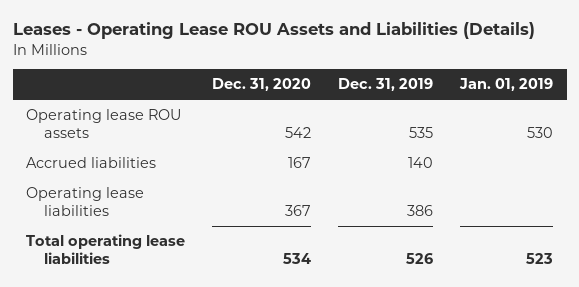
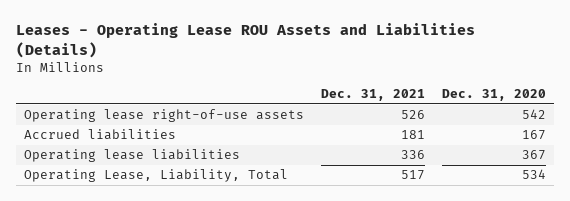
[338,78,434,92] Dec. 31, 2019 -> none
[459,78,554,92] Jan. 01, 2019 -> none
none -> [320,89,425,102] Dec. 31, 2021
[26,108,182,139] Operating lease ROU assets -> [24,109,305,123] Operating lease right-of-use assets
[26,233,186,265] Total operating lease liabilities -> [24,169,289,183] Operating Lease, Liability, Total

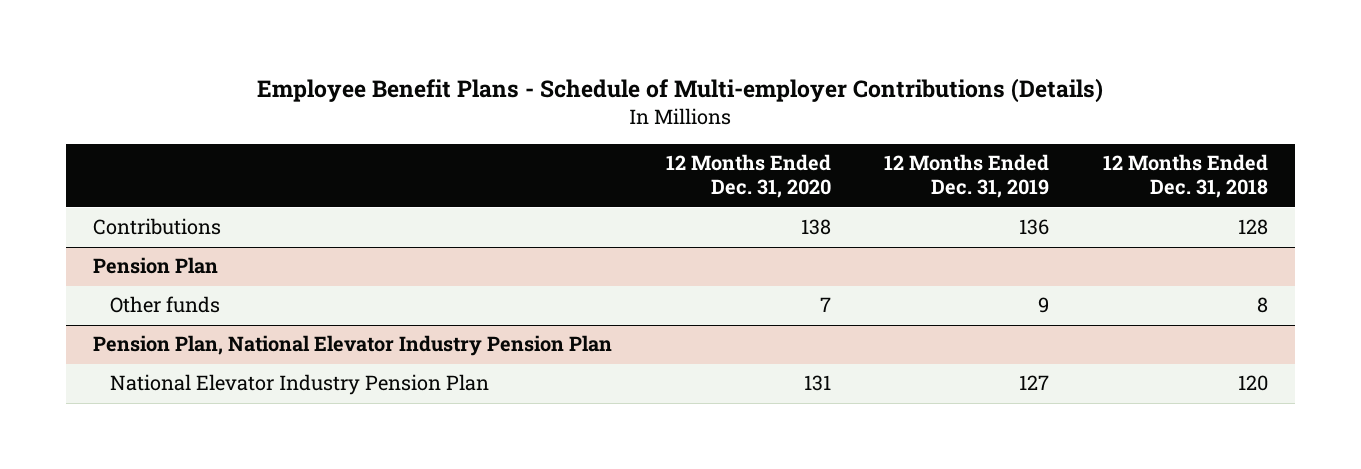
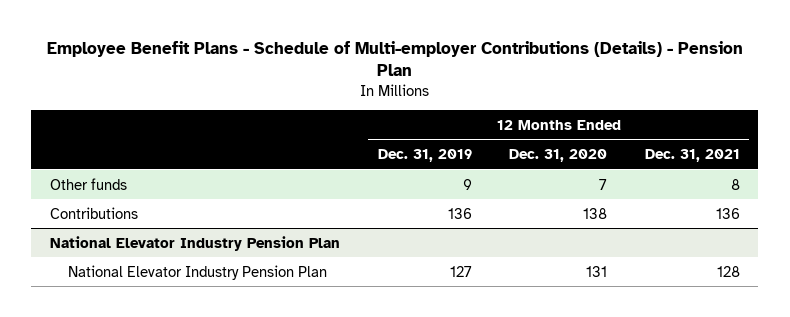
[257,77,1104,103] Employee Benefit Plans - Schedule of Multi-employer Contributions (Details) -> [46,40,743,77] Employee Benefit Plans - Schedule of Multi-employer Contributions (Details) - Pension Plan
[1103,154,1269,199] 12 Months Ended Dec. 31, 2018 -> none
none -> [644,149,740,163] Dec. 31, 2021
[92,257,218,275] Pension Plan -> none
[92,218,221,236] Contributions -> [49,206,138,219] Contributions
[92,335,612,357] Pension Plan, National Elevator Industry Pension Plan -> [49,235,340,251] National Elevator Industry Pension Plan

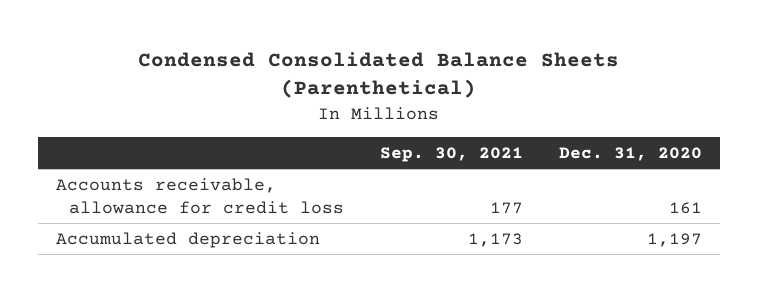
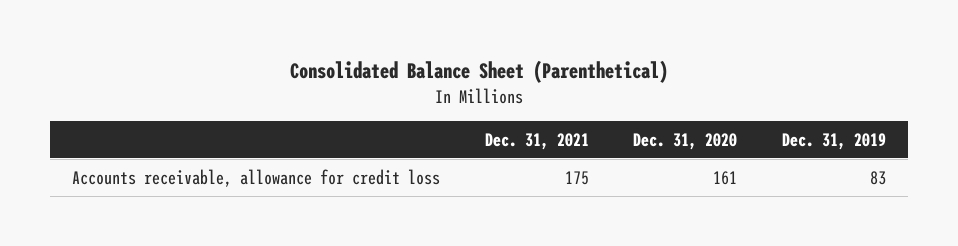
[137,52,619,99] Condensed Consolidated Balance Sheets (Parenthetical) -> [290,60,669,84] Consolidated Balance Sheet (Parenthetical)
[379,146,523,162] Sep. 30, 2021 -> none
none -> [484,132,589,150] Dec. 31, 2021
none -> [781,132,886,150] Dec. 31, 2019
[55,231,320,248] Accumulated depreciation -> none

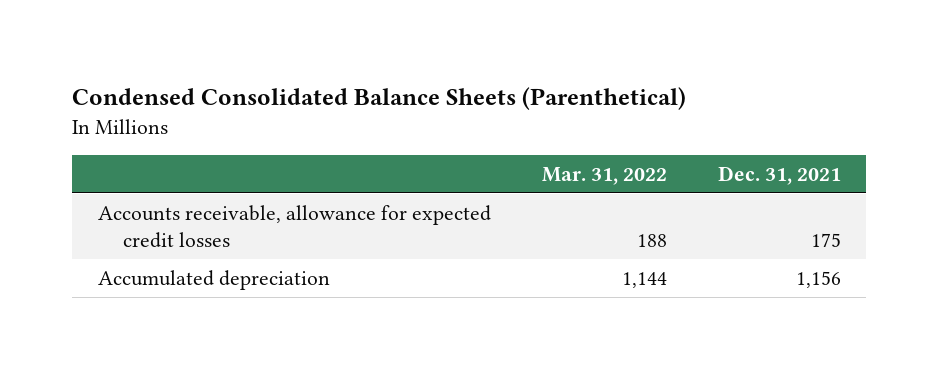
[290,60,669,84] Consolidated Balance Sheet (Parenthetical) -> [72,87,687,111] Condensed Consolidated Balance Sheets (Parenthetical)
[633,132,738,150] Dec. 31, 2020 -> none
[781,132,886,150] Dec. 31, 2019 -> none
none -> [541,167,667,186] Mar. 31, 2022
[72,168,441,187] Accounts receivable, allowance for credit loss -> [97,204,491,248] Accounts receivable, allowance for expected credit losses
none -> [97,269,330,290] Accumulated depreciation

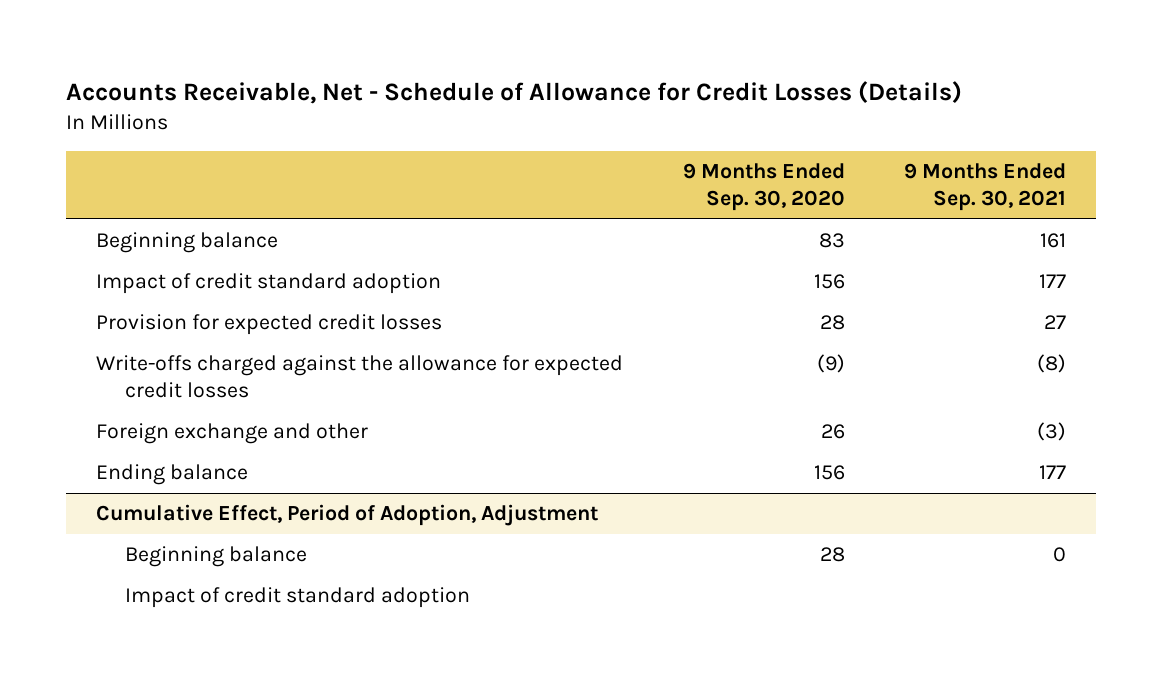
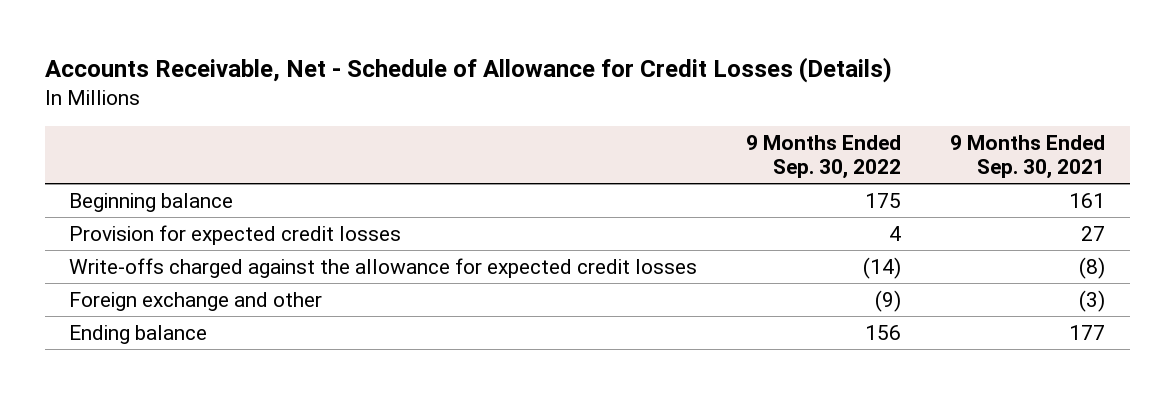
[682,163,845,212] 9 Months Ended Sep. 30, 2020 -> none
none -> [746,135,902,180] 9 Months Ended Sep. 30, 2022
[96,273,442,295] Impact of credit standard adoption -> none
[96,504,599,527] Cumulative Effect, Period of Adoption, Adjustment -> none
[125,546,308,568] Beginning balance -> none
[125,587,471,609] Impact of credit standard adoption -> none

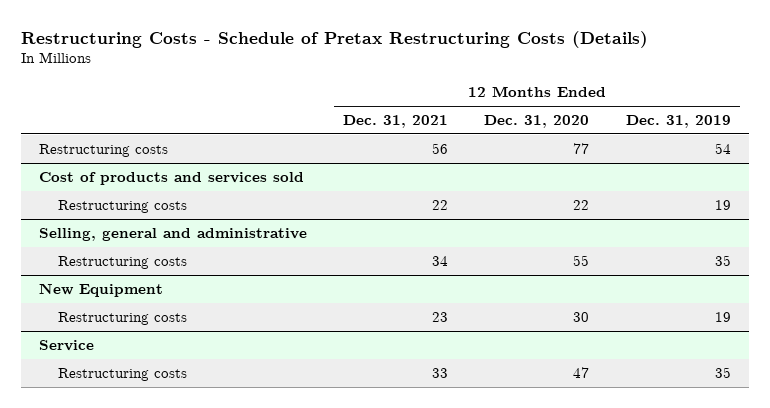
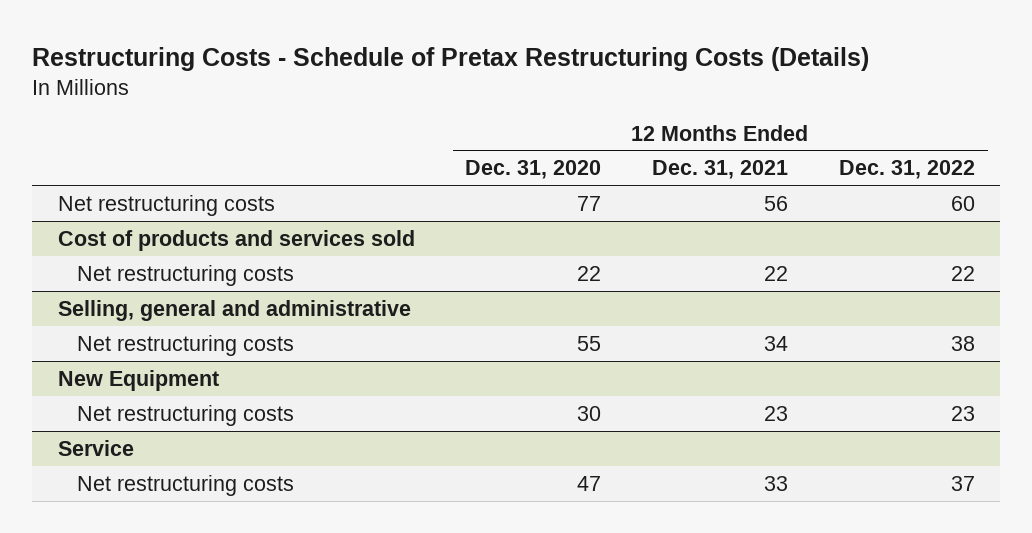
[625,115,731,129] Dec. 31, 2019 -> none
none -> [838,160,975,180] Dec. 31, 2022
[38,143,168,157] Restructuring costs -> [57,194,275,216] Net restructuring costs
[58,199,188,213] Restructuring costs -> [76,264,294,286] Net restructuring costs
[58,255,188,269] Restructuring costs -> [76,334,294,356] Net restructuring costs
[58,311,188,325] Restructuring costs -> [76,404,294,426] Net restructuring costs
[58,367,188,381] Restructuring costs -> [76,474,294,496] Net restructuring costs

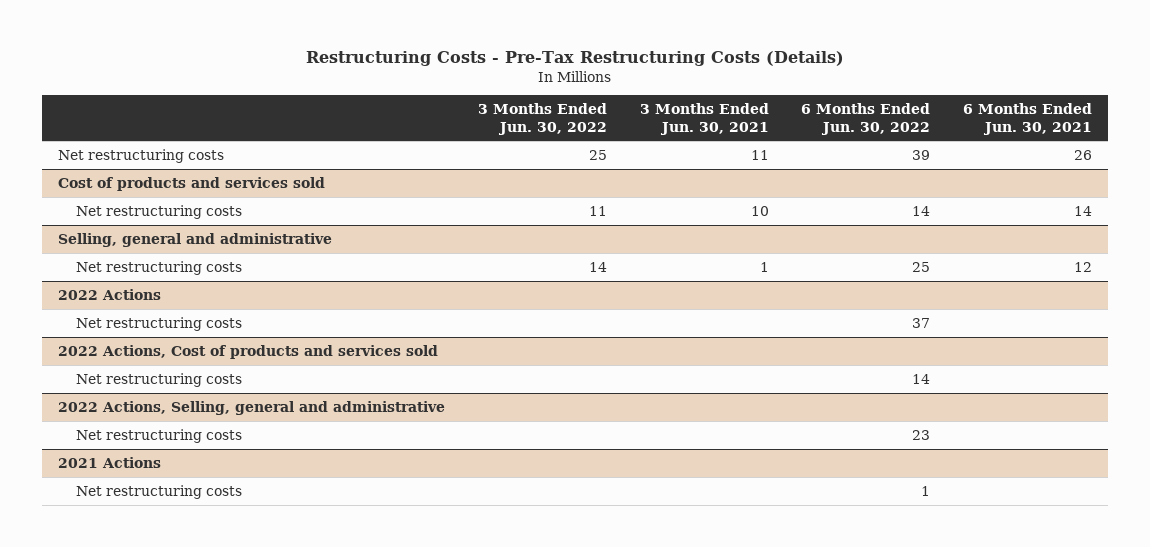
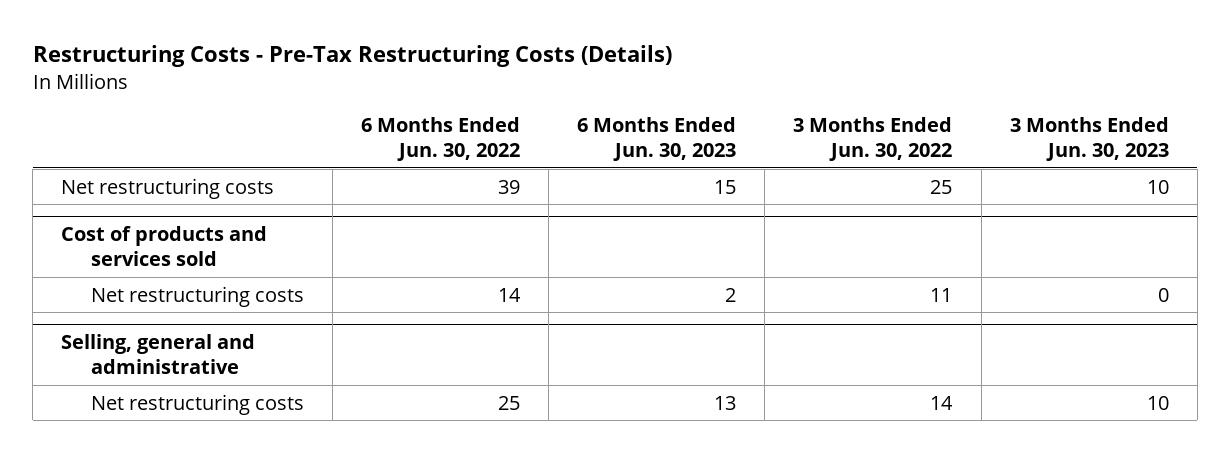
[639,103,769,135] 3 Months Ended Jun. 30, 2021 -> none
[962,103,1092,135] 6 Months Ended Jun. 30, 2021 -> none
none -> [577,117,737,162] 6 Months Ended Jun. 30, 2023
none -> [1009,117,1169,162] 3 Months Ended Jun. 30, 2023
[58,288,162,300] 2022 Actions -> none
[75,316,242,331] Net restructuring costs -> none
[58,344,439,359] 2022 Actions, Cost of products and services sold -> none
[75,372,242,387] Net restructuring costs -> none
[58,400,446,415] 2022 Actions, Selling, general and administrative -> none
[75,428,242,443] Net restructuring costs -> none
[58,456,162,468] 2021 Actions -> none
[75,484,242,499] Net restructuring costs -> none

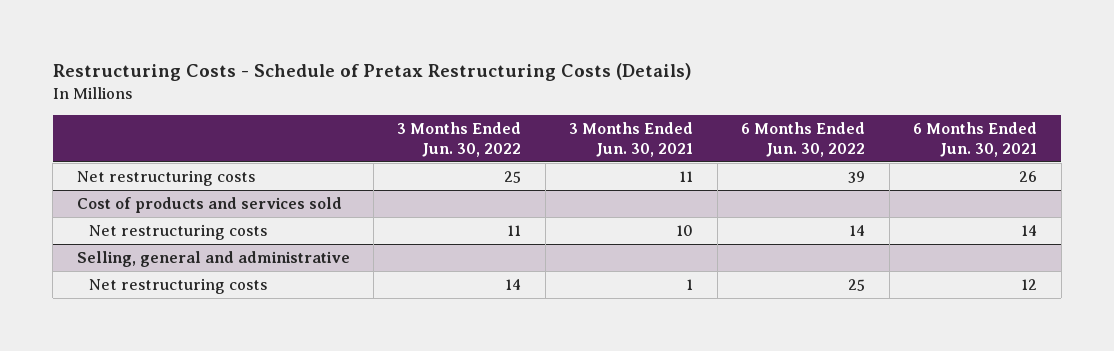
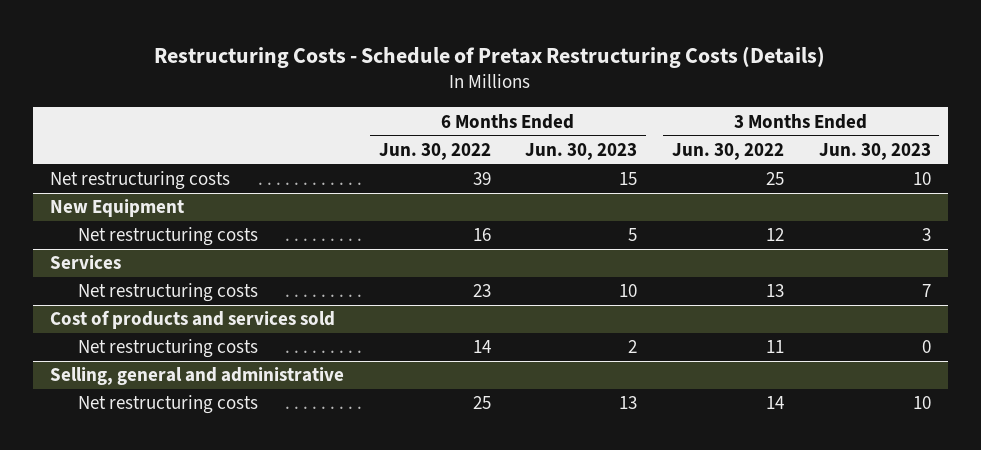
[569,121,694,157] 3 Months Ended Jun. 30, 2021 -> none
[913,121,1038,157] 6 Months Ended Jun. 30, 2021 -> none
none -> [525,142,638,160] Jun. 30, 2023
none -> [818,142,931,160] Jun. 30, 2023
none -> [50,199,185,218] New Equipment
none -> [77,227,258,247] Net restructuring costs
none -> [50,255,122,270] Services
none -> [77,283,258,303] Net restructuring costs

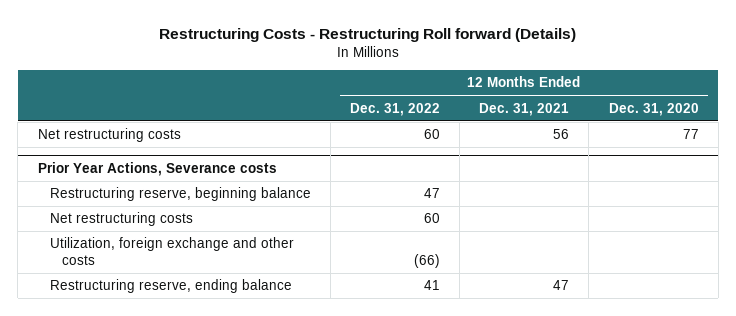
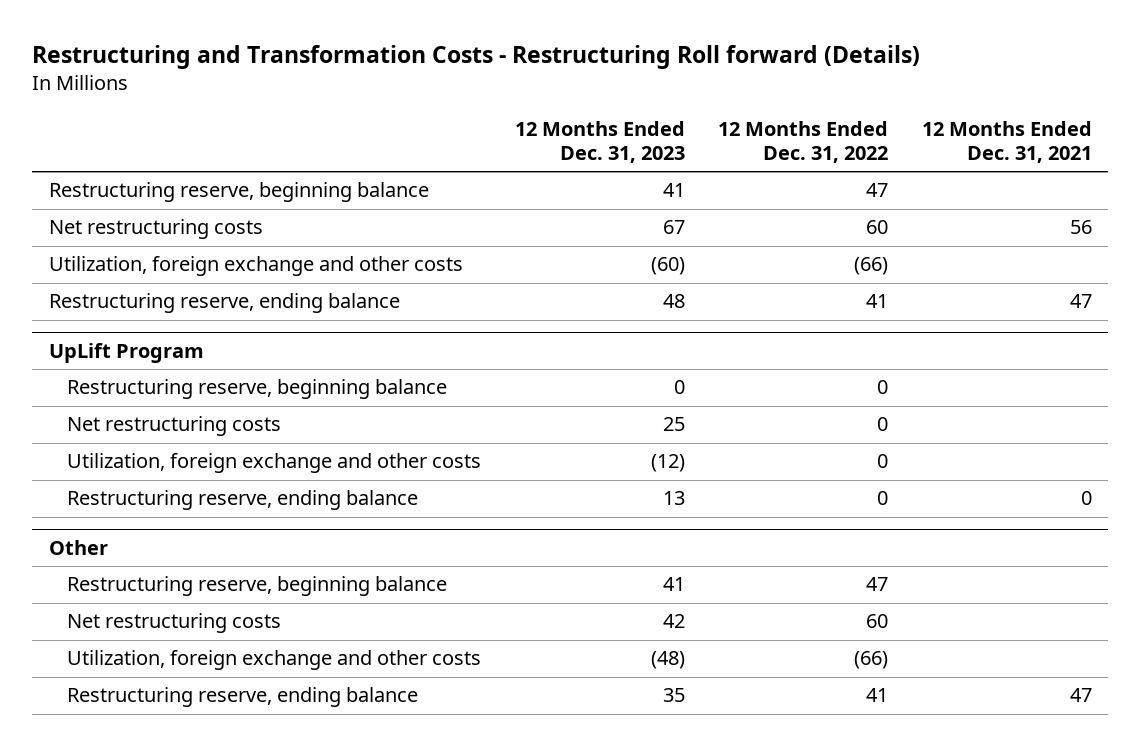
[159,27,577,42] Restructuring Costs - Restructuring Roll forward (Details) -> [32,45,921,70] Restructuring and Transformation Costs - Restructuring Roll forward (Details)
[608,102,699,116] Dec. 31, 2020 -> none
none -> [514,120,685,164] 12 Months Ended Dec. 31, 2023
none -> [49,182,430,203] Restructuring reserve, beginning balance
[37,161,277,176] Prior Year Actions, Severance costs -> none
none -> [49,256,464,277] Utilization, foreign exchange and other costs
none -> [49,293,401,314] Restructuring reserve, ending balance
none -> [49,342,205,363] UpLift Program
none -> [67,379,448,400] Restructuring reserve, beginning balance
none -> [67,416,282,437] Net restructuring costs
none -> [67,453,482,474] Utilization, foreign exchange and other costs
none -> [67,490,419,511] Restructuring reserve, ending balance
none -> [49,539,109,555] Other

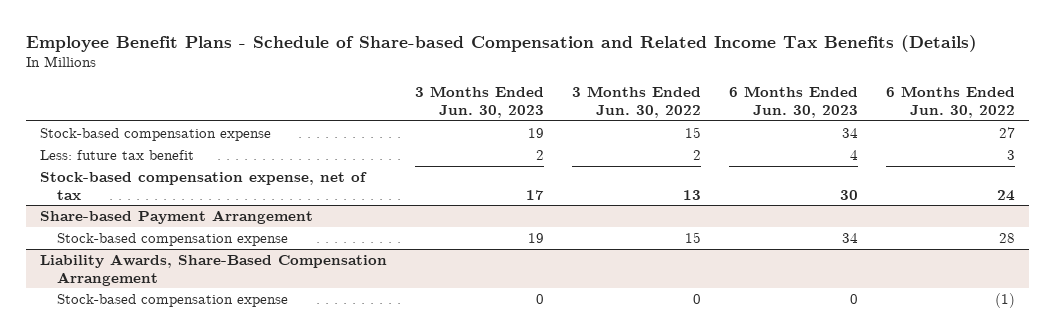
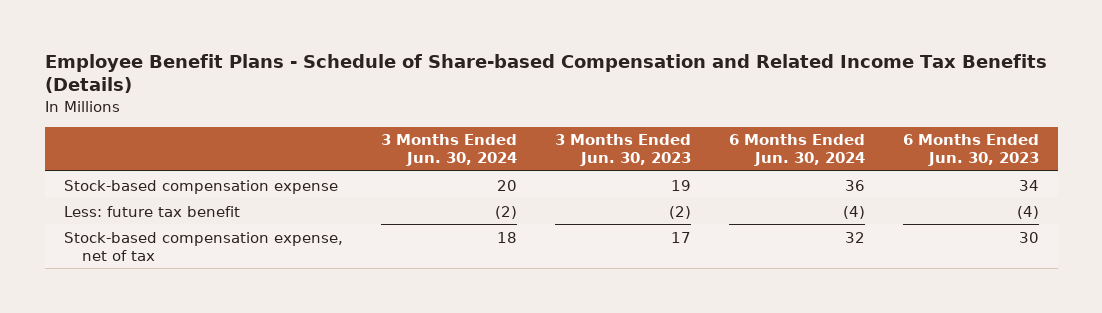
[571,86,701,118] 3 Months Ended Jun. 30, 2022 -> none
[885,86,1015,118] 6 Months Ended Jun. 30, 2022 -> none
none -> [380,134,517,167] 3 Months Ended Jun. 30, 2024
none -> [728,134,865,167] 6 Months Ended Jun. 30, 2024
[535,149,544,160] 2 -> [668,205,691,219] (2)
[849,149,858,160] 4 -> [1016,205,1039,219] (4)
[39,209,313,224] Share-based Payment Arrangement -> none
[56,232,288,246] Stock-based compensation expense -> none
[39,253,387,286] Liability Awards, Share-Based Compensation Arrangement -> none
[56,293,288,307] Stock-based compensation expense -> none

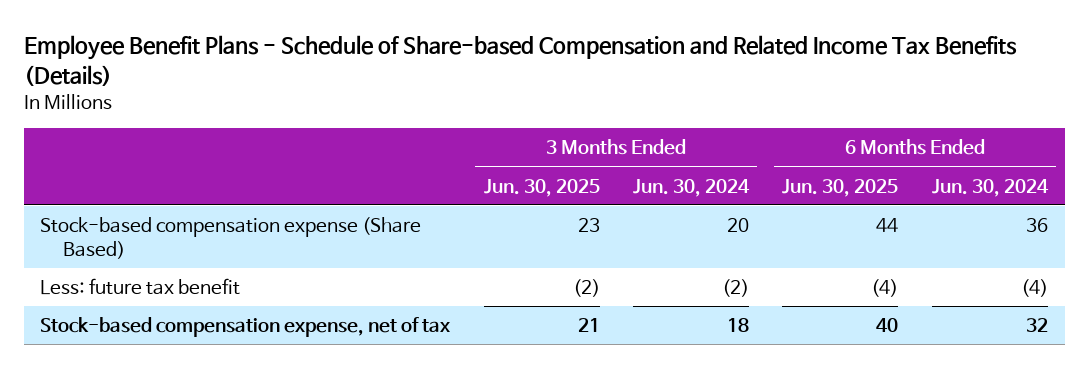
[554,134,691,167] 3 Months Ended Jun. 30, 2023 -> none
[902,134,1039,167] 6 Months Ended Jun. 30, 2023 -> none
none -> [483,178,600,197] Jun. 30, 2025
none -> [782,178,899,197] Jun. 30, 2025
[63,179,338,194] Stock-based compensation expense -> [40,217,422,259] Stock-based compensation expense (Share Based)

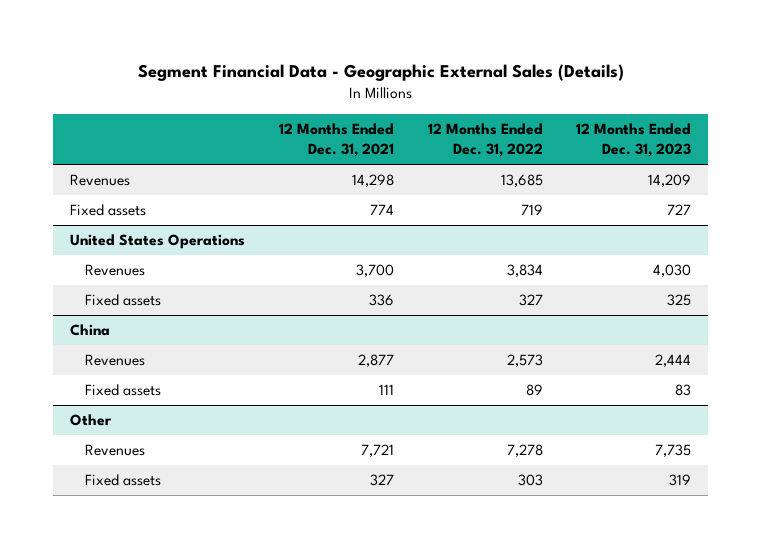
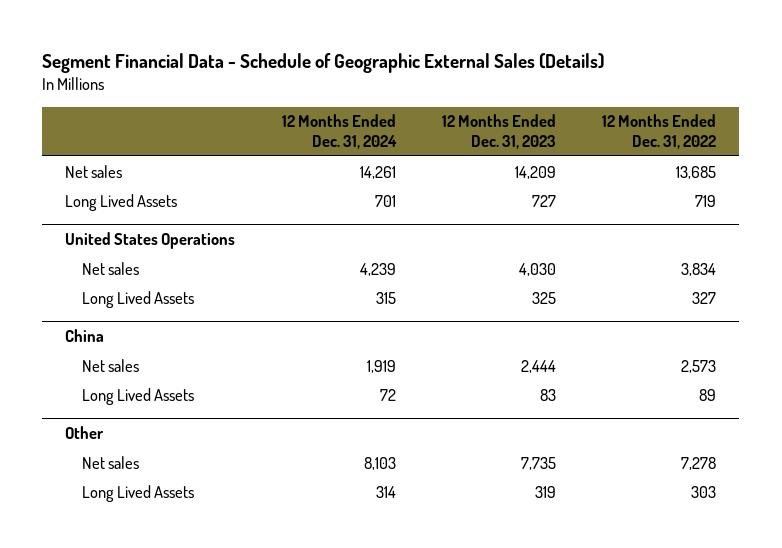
[137,64,624,82] Segment Financial Data - Geographic External Sales (Details) -> [42,52,605,73] Segment Financial Data - Schedule of Geographic External Sales (Details)
[278,123,394,157] 12 Months Ended Dec. 31, 2021 -> none
none -> [281,114,397,150] 12 Months Ended Dec. 31, 2024
[70,174,131,187] Revenues -> [65,164,123,178] Net sales
[70,204,147,217] Fixed assets -> [65,193,178,211] Long Lived Assets
[85,264,146,277] Revenues -> [82,261,140,275] Net sales
[85,294,162,307] Fixed assets -> [82,290,195,308] Long Lived Assets
[85,354,146,367] Revenues -> [82,358,140,372] Net sales
[85,384,162,397] Fixed assets -> [82,387,195,405] Long Lived Assets
[85,444,146,457] Revenues -> [82,455,140,469] Net sales
[85,474,162,487] Fixed assets -> [82,484,195,502] Long Lived Assets

